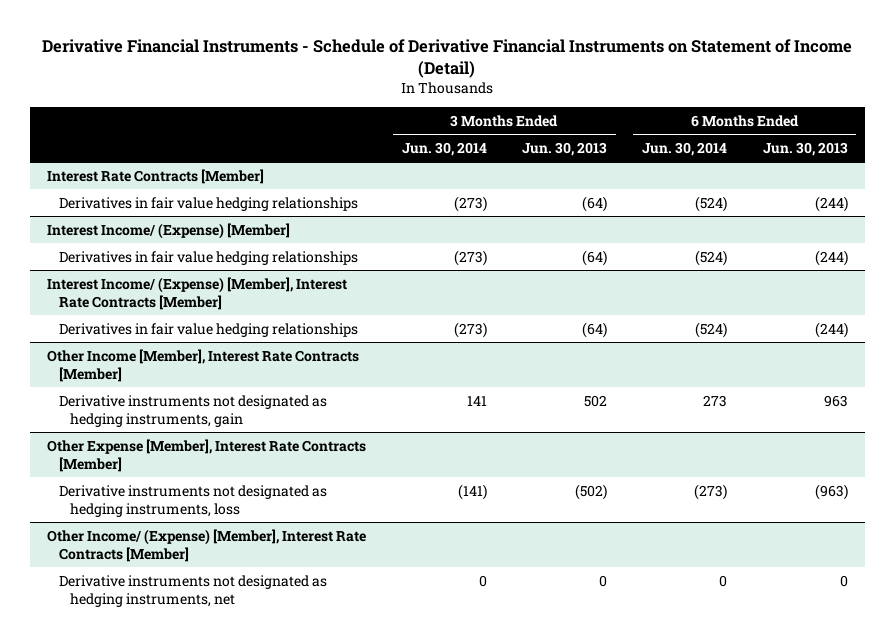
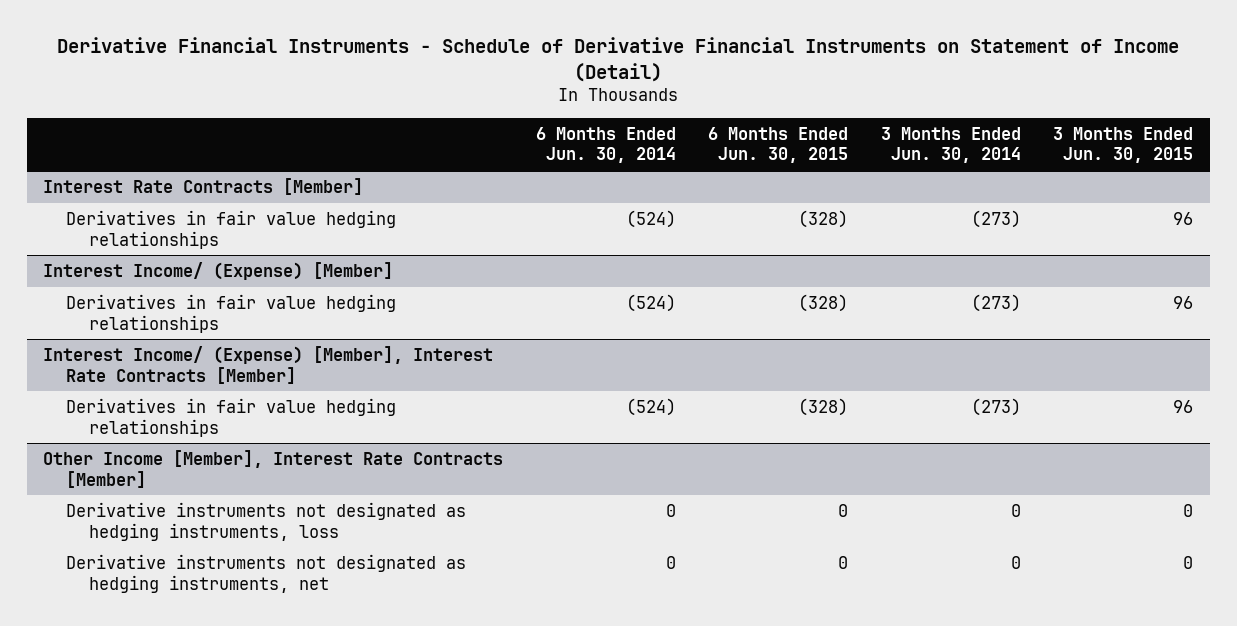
[521,141,607,156] Jun. 30, 2013 -> none
[762,141,848,156] Jun. 30, 2013 -> none
none -> [708,126,849,164] 6 Months Ended Jun. 30, 2015
none -> [1053,126,1194,164] 3 Months Ended Jun. 30, 2015
[58,394,327,427] Derivative instruments not designated as hedging instruments, gain -> none
[47,438,367,472] Other Expense [Member], Interest Rate Contracts [Member] -> none
[47,528,367,562] Other Income/ (Expense) [Member], Interest Rate Contracts [Member] -> none
[457,483,487,500] (141) -> [1010,503,1021,517] 0
[694,483,728,500] (273) -> [665,503,676,517] 0

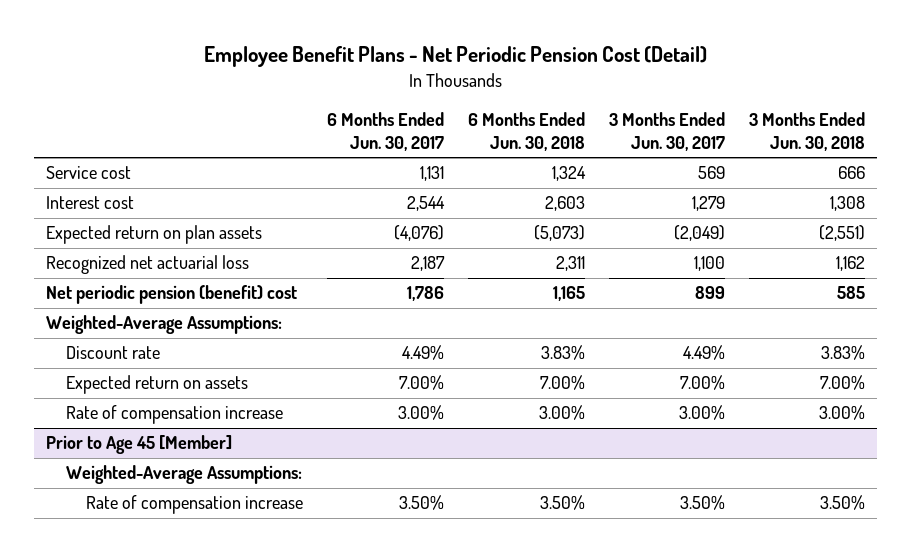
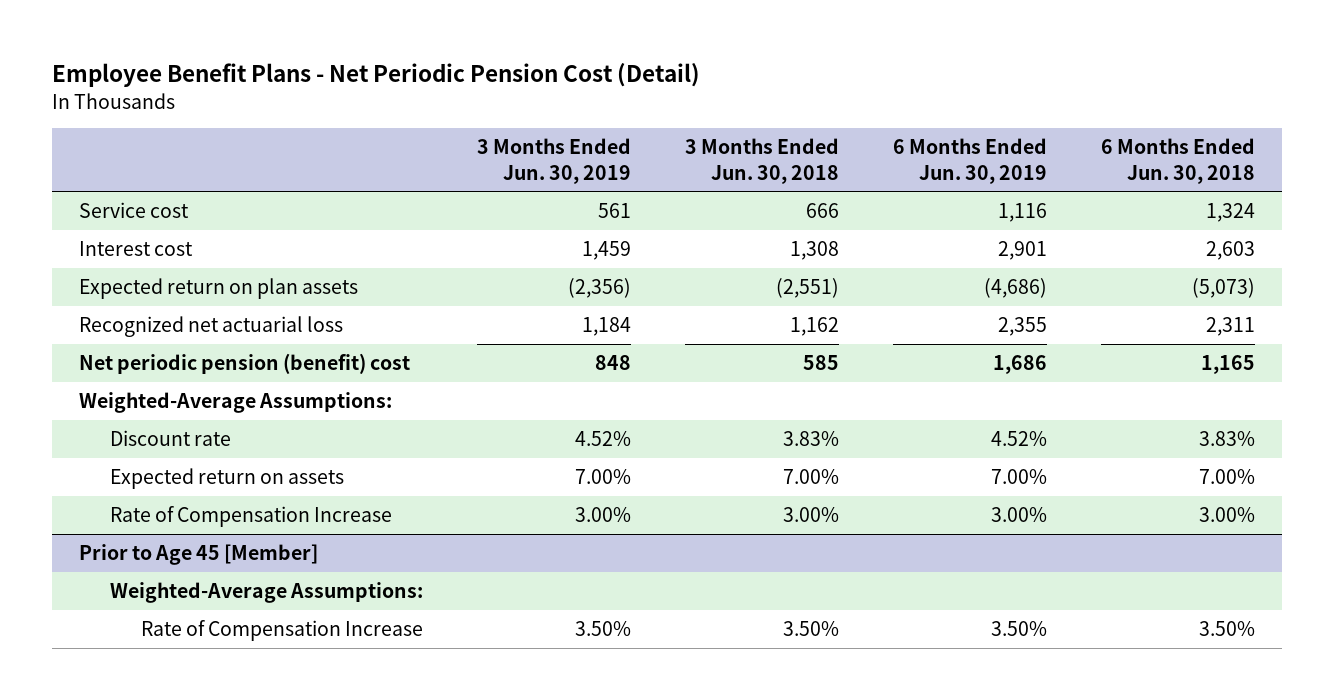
[326,112,444,152] 6 Months Ended Jun. 30, 2017 -> none
[608,112,725,152] 3 Months Ended Jun. 30, 2017 -> none
none -> [477,138,632,184] 3 Months Ended Jun. 30, 2019
none -> [892,138,1047,184] 6 Months Ended Jun. 30, 2019
[65,405,283,425] Rate of compensation increase -> [109,505,392,527] Rate of Compensation Increase
[85,495,303,515] Rate of compensation increase -> [141,619,424,641] Rate of Compensation Increase

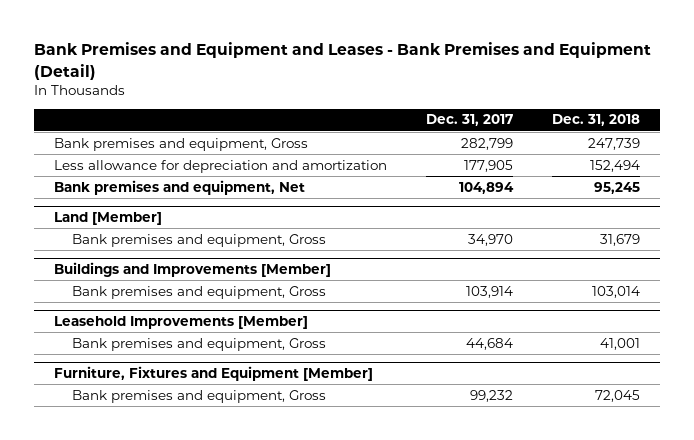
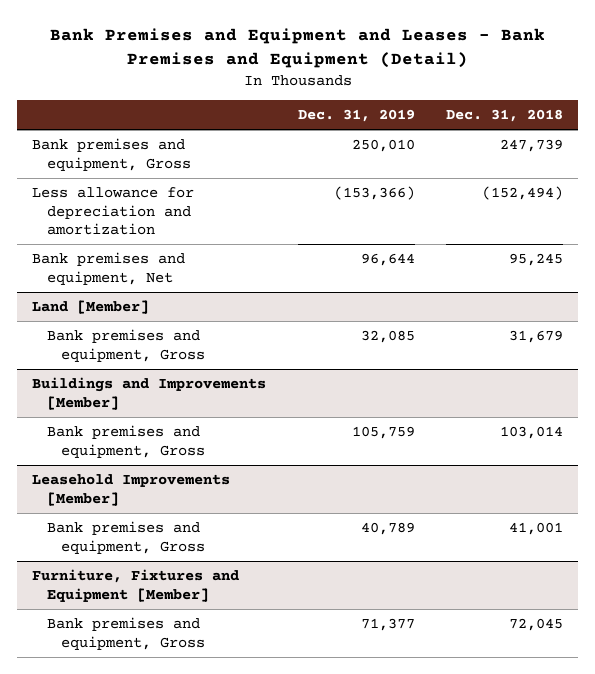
[426,114,514,127] Dec. 31, 2017 -> none
none -> [297,109,415,123] Dec. 31, 2019
[590,159,641,172] 152,494 -> [481,185,563,200] (152,494)

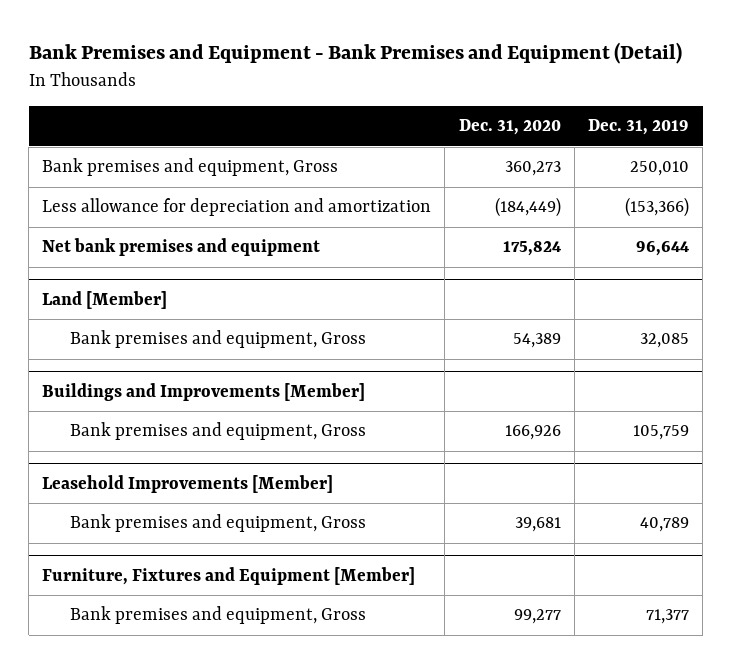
[49,28,545,69] Bank Premises and Equipment and Leases - Bank Premises and Equipment (Detail) -> [28,42,682,65] Bank Premises and Equipment - Bank Premises and Equipment (Detail)
[445,109,563,123] Dec. 31, 2018 -> none
none -> [458,119,561,136] Dec. 31, 2020
[32,251,186,285] Bank premises and equipment, Net -> [42,238,321,257] Net bank premises and equipment

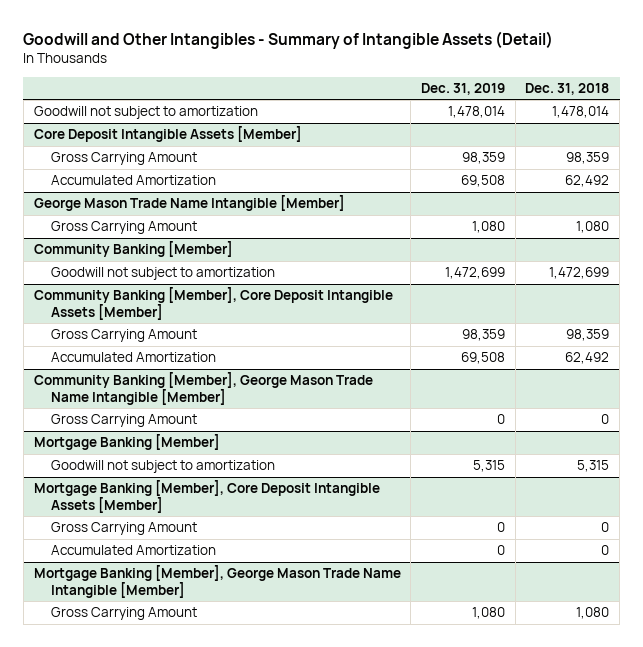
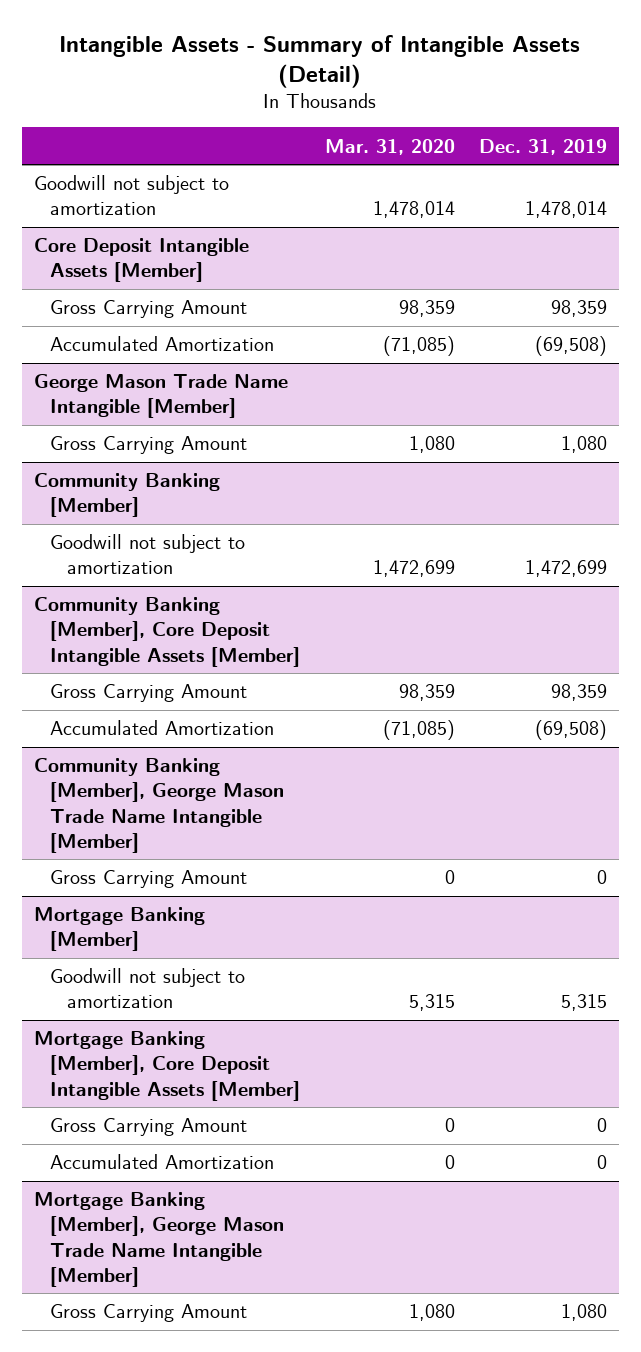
[23,30,554,49] Goodwill and Other Intangibles - Summary of Intangible Assets (Detail) -> [59,34,581,88] Intangible Assets - Summary of Intangible Assets (Detail)
[525,83,610,96] Dec. 31, 2018 -> none
none -> [324,138,455,155] Mar. 31, 2020
[460,175,505,188] 69,508 -> [534,336,607,357] (69,508)
[460,352,505,365] 69,508 -> [534,720,607,741] (69,508)

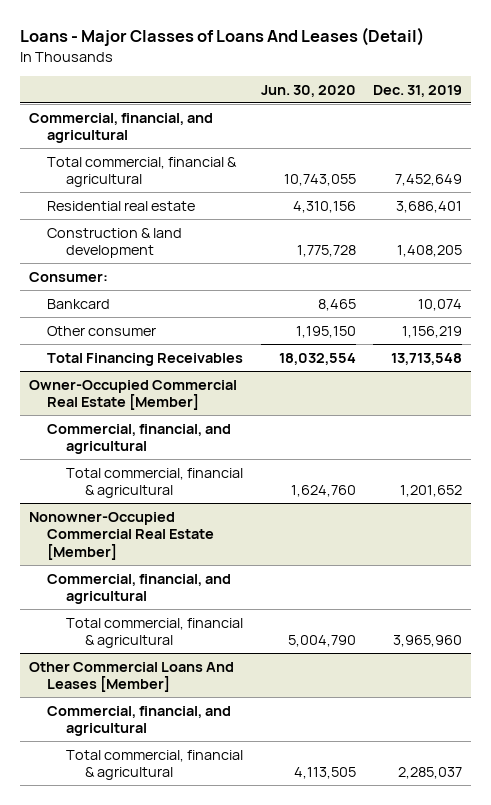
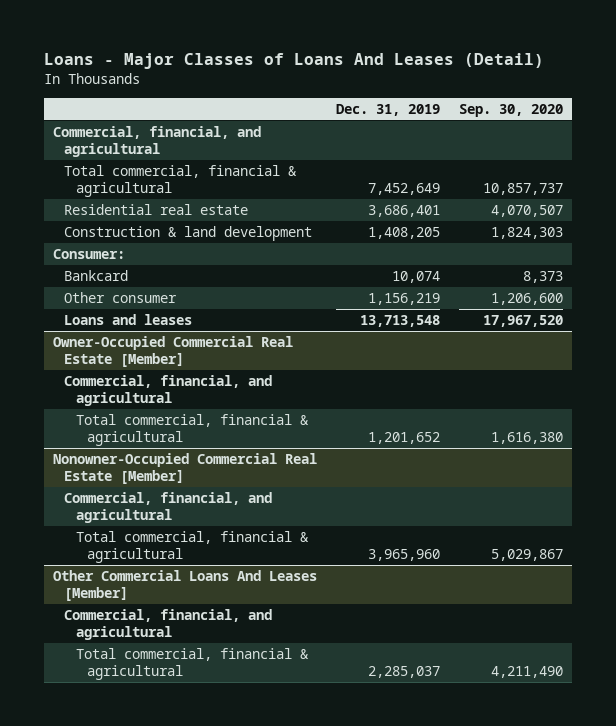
[260,84,356,97] Jun. 30, 2020 -> none
none -> [458,103,563,117] Sep. 30, 2020
[47,352,244,366] Total Financing Receivables -> [64,313,193,325] Loans and leases

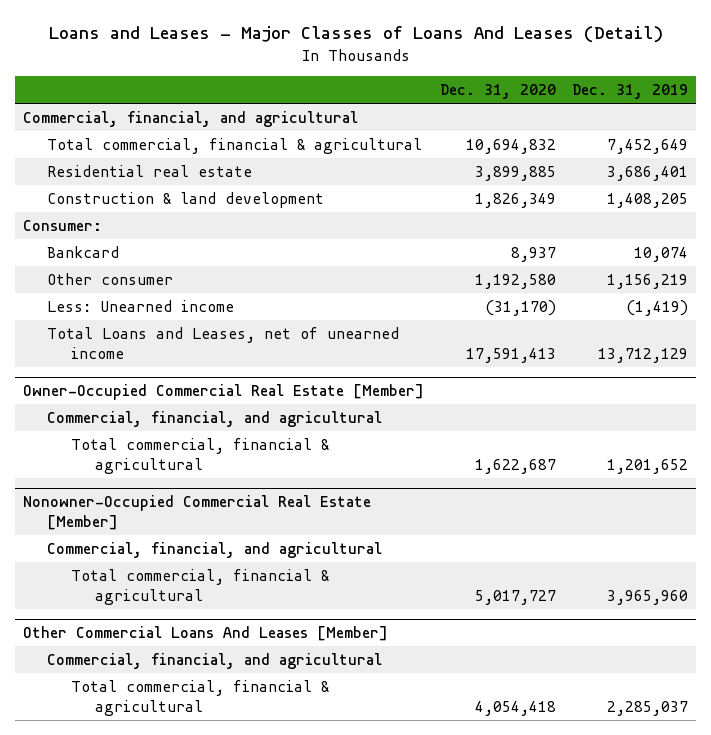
[43,53,544,70] Loans - Major Classes of Loans And Leases (Detail) -> [48,26,663,44] Loans and Leases - Major Classes of Loans And Leases (Detail)
[458,103,563,117] Sep. 30, 2020 -> none
none -> [440,84,557,100] Dec. 31, 2020
[64,313,193,325] Loans and leases -> none
none -> [47,299,235,312] Less: Unearned income
none -> [47,326,400,359] Total Loans and Leases, net of unearned income

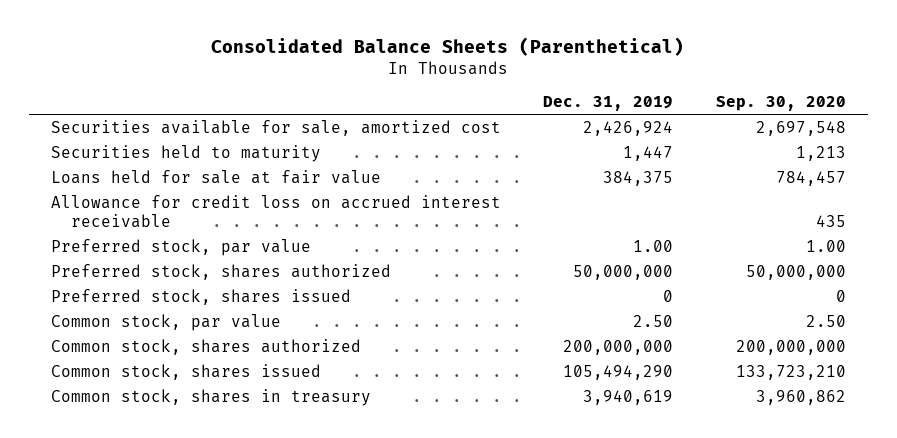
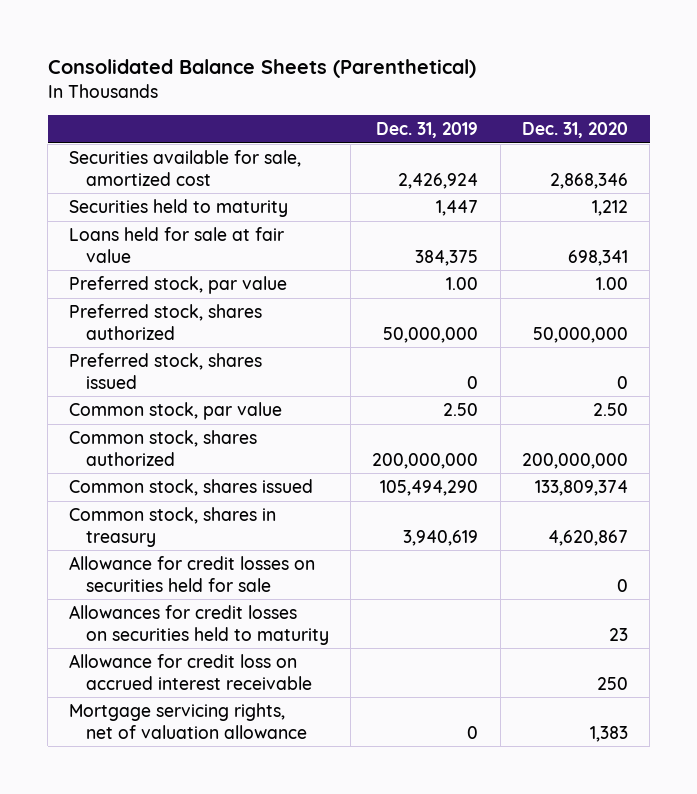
[716,96,847,112] Sep. 30, 2020 -> none
none -> [521,122,628,139] Dec. 31, 2020
none -> [69,556,316,592] Allowance for credit losses on securities held for sale
none -> [69,605,330,645] Allowances for credit losses on securities held to maturity
[50,194,501,229] Allowance for credit loss on accrued interest receivable -> [69,654,313,690] Allowance for credit loss on accrued interest receivable
none -> [69,703,308,739] Mortgage servicing rights, net of valuation allowance

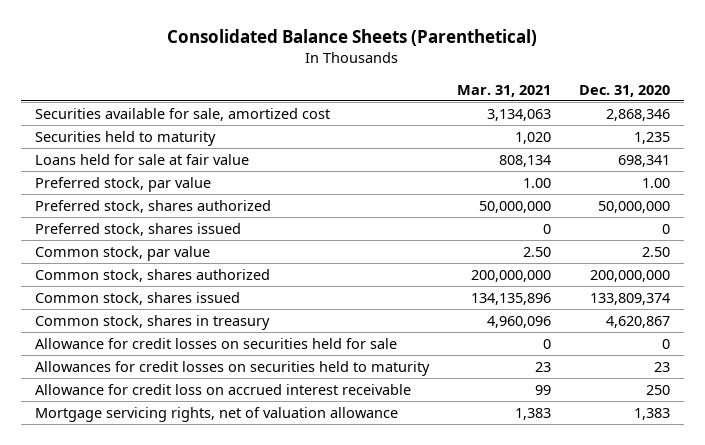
[376,122,479,139] Dec. 31, 2019 -> none
none -> [456,84,551,97] Mar. 31, 2021
[591,200,628,217] 1,212 -> [634,131,671,144] 1,235

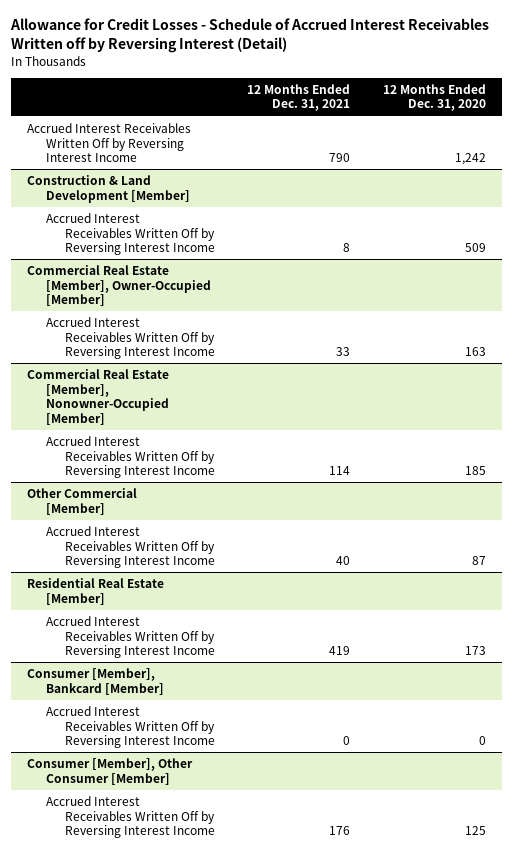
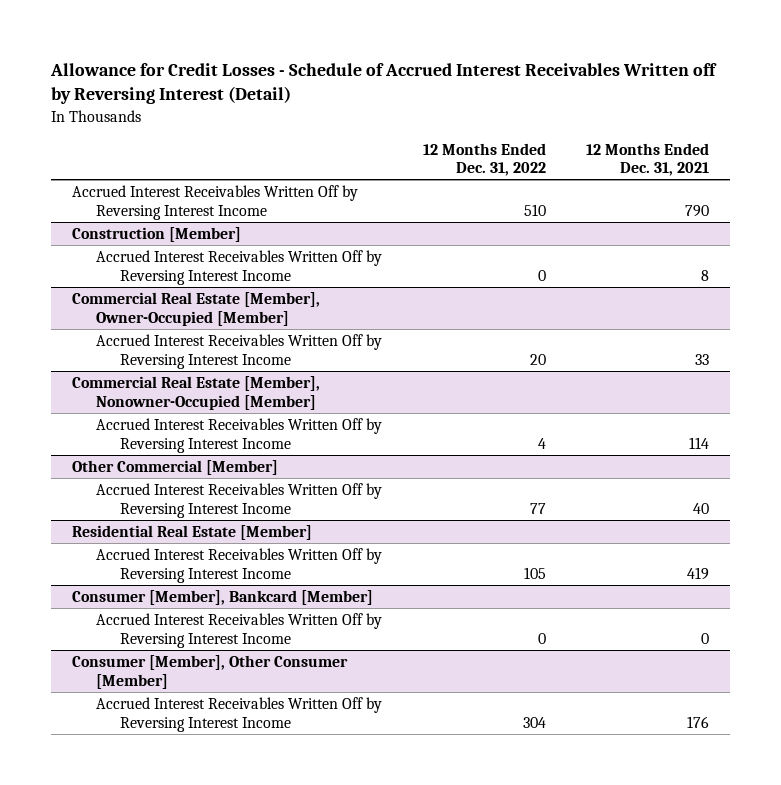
[382,83,486,112] 12 Months Ended Dec. 31, 2020 -> none
none -> [422,142,546,177] 12 Months Ended Dec. 31, 2022
[27,175,191,203] Construction & Land Development [Member] -> [71,227,241,243] Construction [Member]

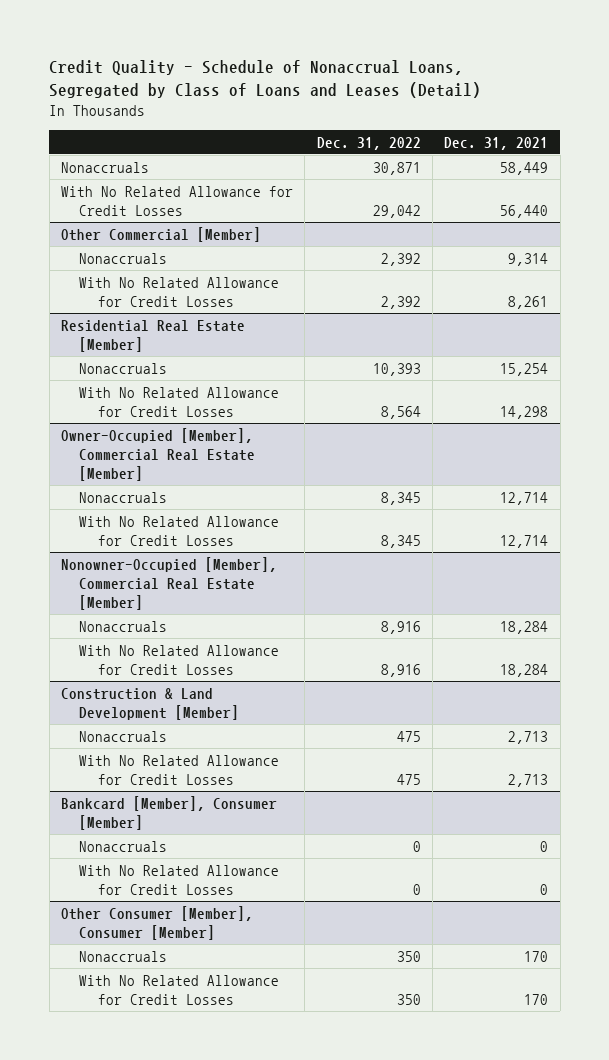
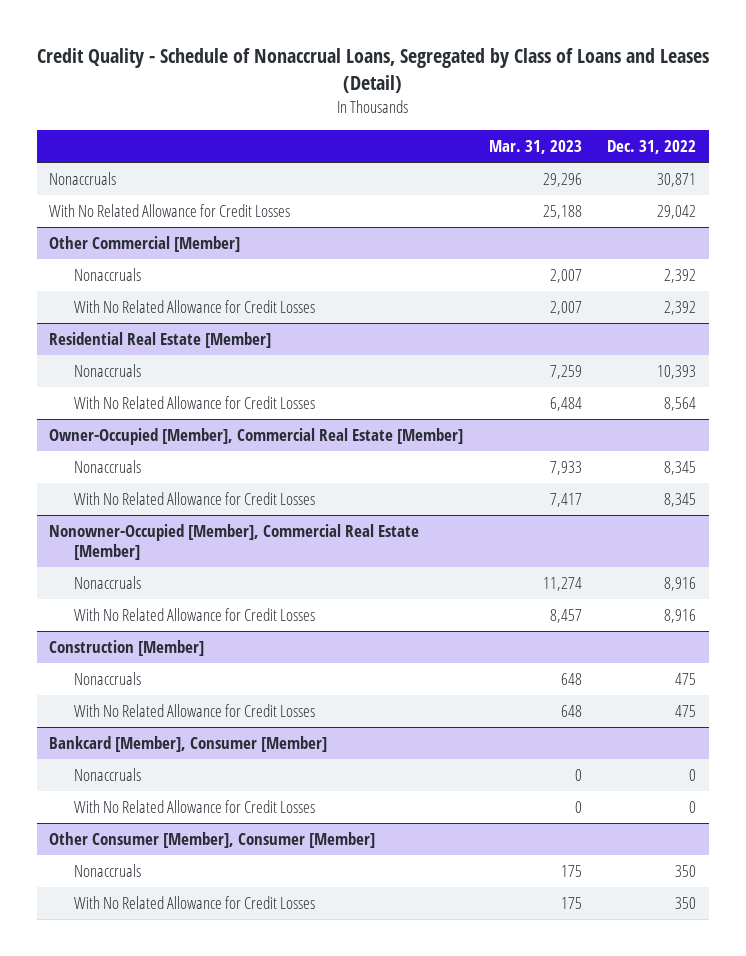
[444,136,549,150] Dec. 31, 2021 -> none
none -> [488,140,582,155] Mar. 31, 2023
[61,687,240,720] Construction & Land Development [Member] -> [49,640,205,657] Construction [Member]

